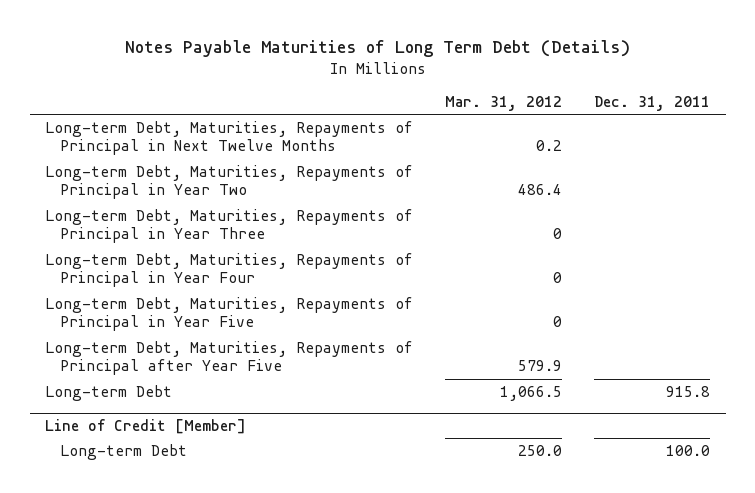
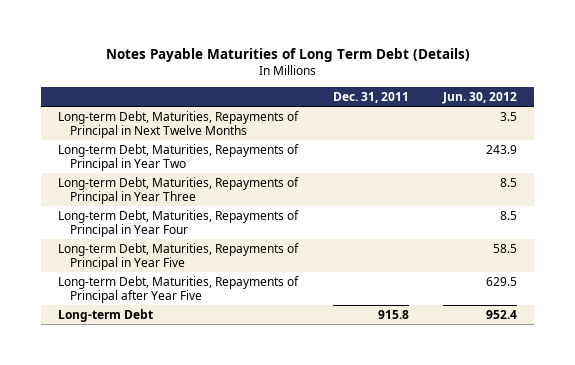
[445,95,563,111] Mar. 31, 2012 -> none
none -> [442,91,518,104] Jun. 30, 2012
[45,419,247,435] Line of Credit [Member] -> none
[59,443,187,460] Long-term Debt -> none

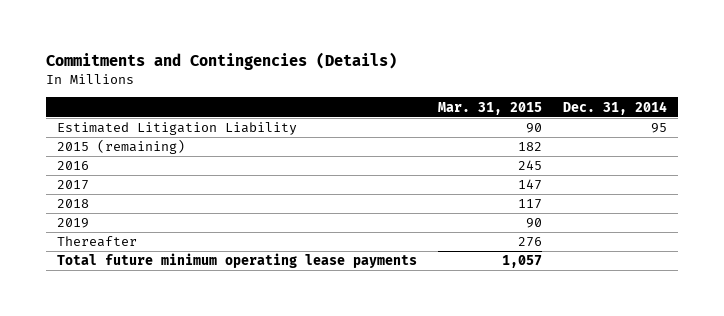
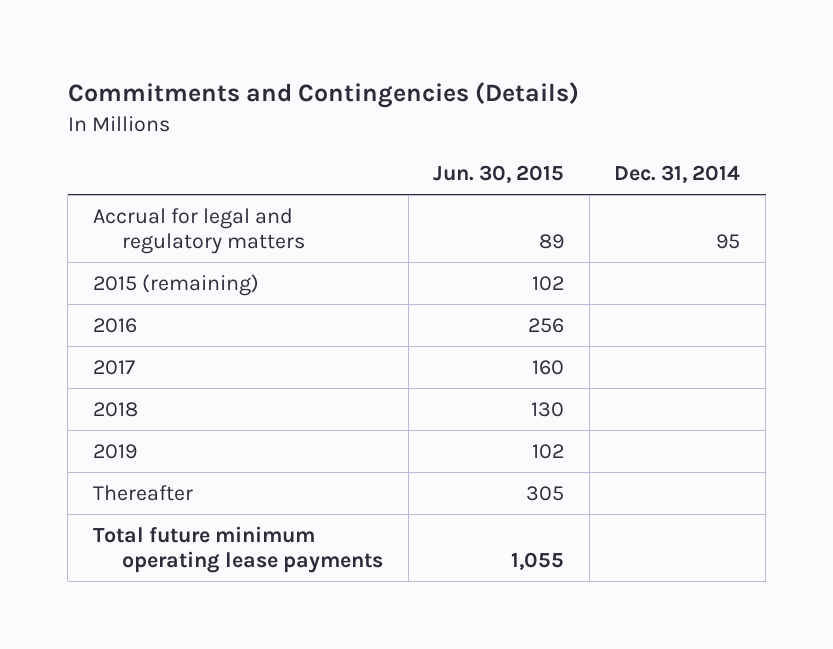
[437,101,542,115] Mar. 31, 2015 -> none
none -> [433,164,565,183] Jun. 30, 2015
[56,122,297,136] Estimated Litigation Liability -> [92,207,305,254] Accrual for legal and regulatory matters

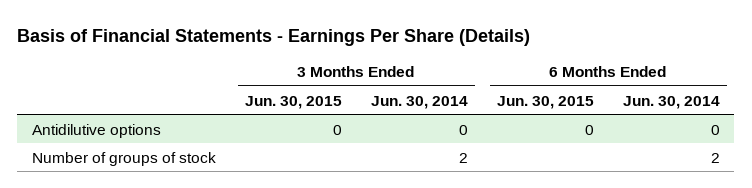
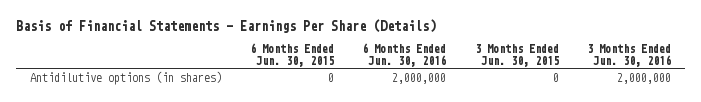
[370,95,468,109] Jun. 30, 2014 -> none
[622,95,720,109] Jun. 30, 2014 -> none
none -> [362,42,447,67] 6 Months Ended Jun. 30, 2016
none -> [586,43,671,67] 3 Months Ended Jun. 30, 2016
[31,151,216,166] Number of groups of stock -> none
[31,123,161,138] Antidilutive options -> [30,71,223,86] Antidilutive options (in shares)

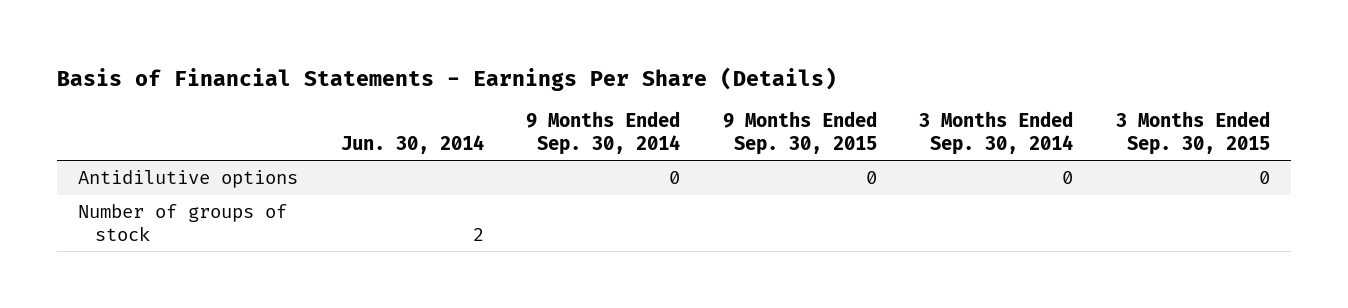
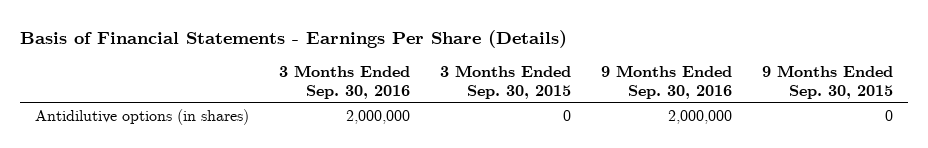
[340,134,484,154] Jun. 30, 2014 -> none
[526,111,681,155] 9 Months Ended Sep. 30, 2014 -> none
[919,111,1074,155] 3 Months Ended Sep. 30, 2014 -> none
none -> [278,64,410,99] 3 Months Ended Sep. 30, 2016
none -> [600,64,732,99] 9 Months Ended Sep. 30, 2016
[78,204,288,241] Number of groups of stock -> none
[78,170,299,189] Antidilutive options -> [34,109,249,126] Antidilutive options (in shares)

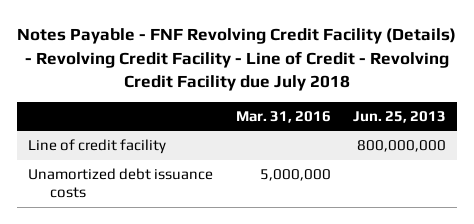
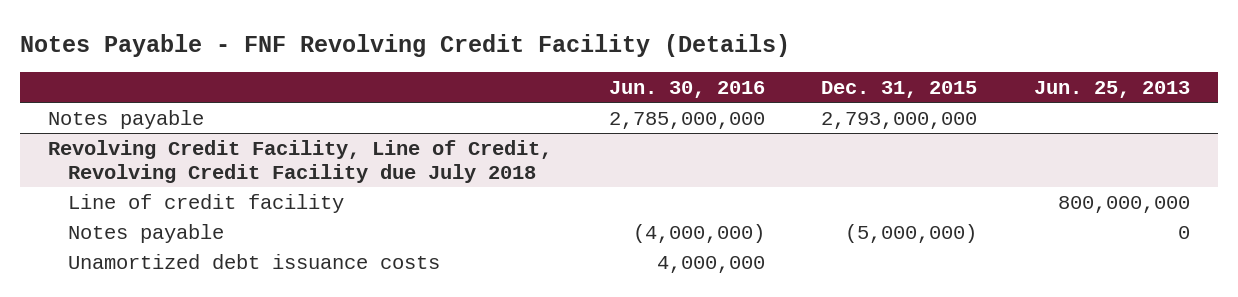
[17,28,457,91] Notes Payable - FNF Revolving Credit Facility (Details) - Revolving Credit Facility - Line of Credit - Revolving Credit Facility due July 2018 -> [19,33,790,57] Notes Payable - FNF Revolving Credit Facility (Details)
[235,110,331,123] Mar. 31, 2016 -> none
none -> [608,81,765,99] Jun. 30, 2016
none -> [821,81,978,99] Dec. 31, 2015
[28,139,167,155] Line of credit facility -> none
[28,168,214,199] Unamortized debt issuance costs -> none
none -> [48,109,205,129] Notes payable
none -> [48,139,553,183] Revolving Credit Facility, Line of Credit, Revolving Credit Facility due July 2018
none -> [67,193,344,213] Line of credit facility
none -> [67,223,224,243] Notes payable
none -> [67,253,440,269] Unamortized debt issuance costs

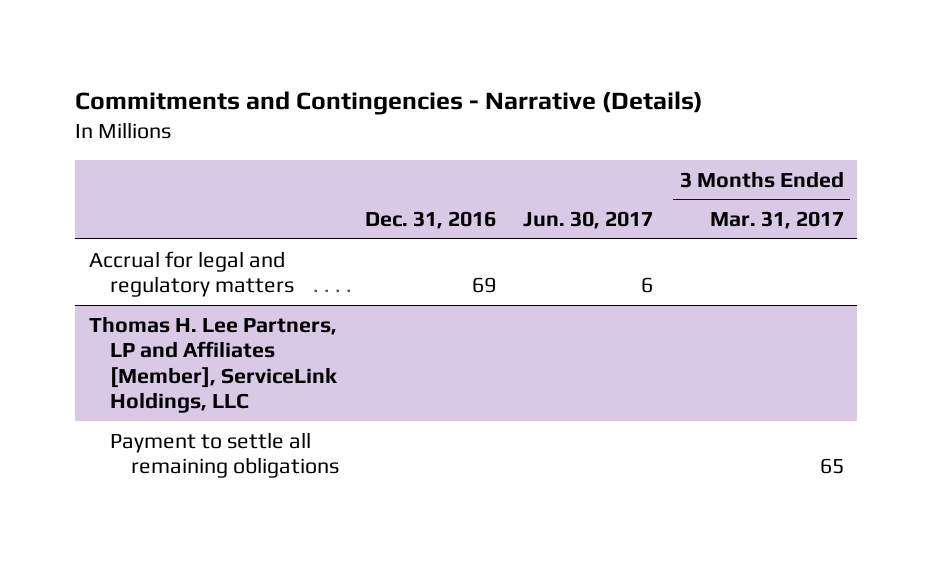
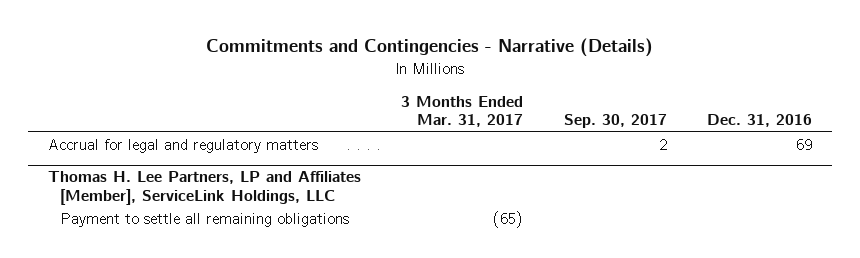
[523,211,654,230] Jun. 30, 2017 -> none
none -> [563,114,667,129] Sep. 30, 2017
[819,458,844,475] 65 -> [493,211,524,229] (65)

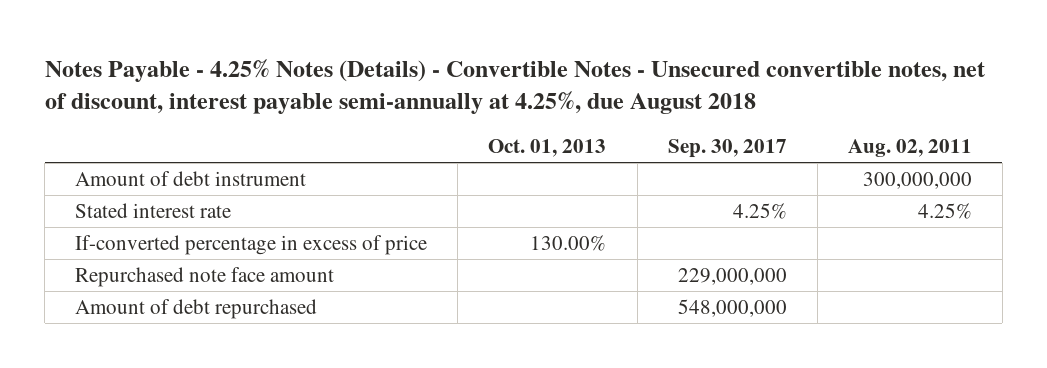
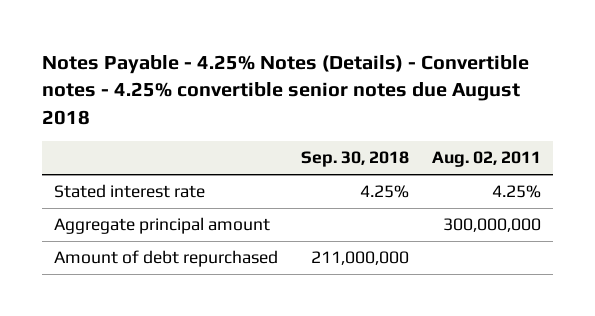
[44,58,985,115] Notes Payable - 4.25% Notes (Details) - Convertible Notes - Unsecured convertible notes, net of discount, interest payable semi-annually at 4.25%, due August 2018 -> [42,55,530,125] Notes Payable - 4.25% Notes (Details) - Convertible notes - 4.25% convertible senior notes due August 2018
[488,139,607,158] Oct. 01, 2013 -> none
[667,139,787,159] Sep. 30, 2017 -> none
none -> [301,151,410,168] Sep. 30, 2018
[75,170,307,186] Amount of debt instrument -> none
[75,234,428,255] If-converted percentage in excess of price -> none
[75,266,335,287] Repurchased note face amount -> none
none -> [53,217,270,235] Aggregate principal amount

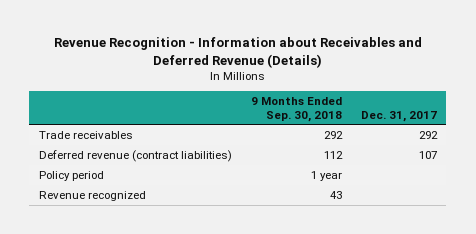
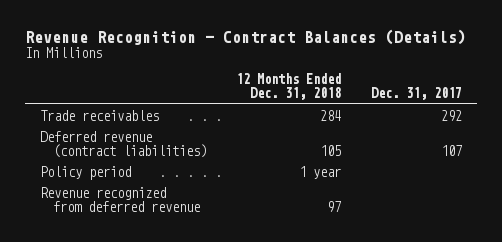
[53,37,422,68] Revenue Recognition - Information about Receivables and Deferred Revenue (Details) -> [25,28,467,45] Revenue Recognition - Contract Balances (Details)
[250,97,342,122] 9 Months Ended Sep. 30, 2018 -> none
none -> [236,73,342,101] 12 Months Ended Dec. 31, 2018
[38,191,146,202] Revenue recognized -> [40,186,200,212] Revenue recognized from deferred revenue

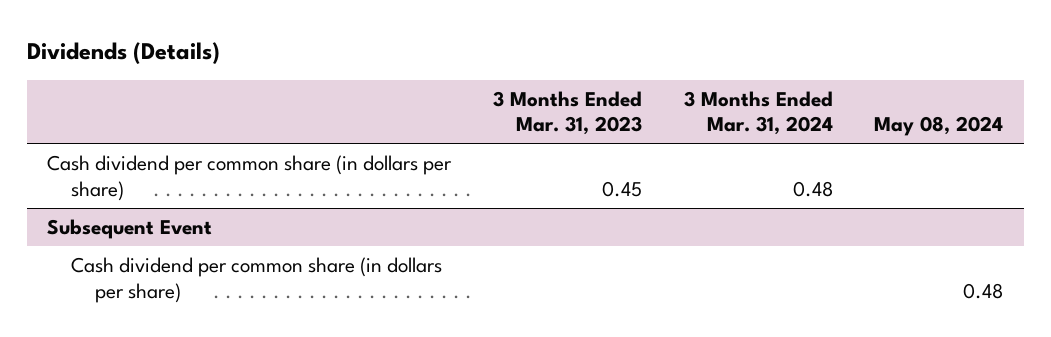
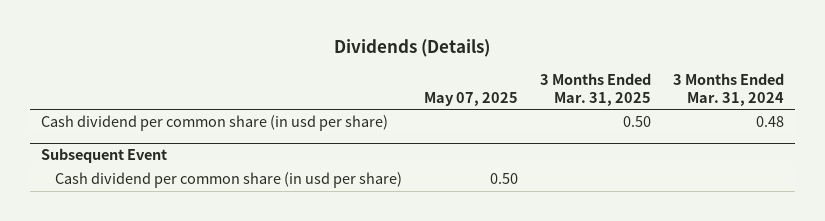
[493,90,643,136] 3 Months Ended Mar. 31, 2023 -> none
[874,116,1004,137] May 08, 2024 -> none
none -> [423,91,518,106] May 07, 2025
none -> [539,72,651,106] 3 Months Ended Mar. 31, 2025
[47,154,453,201] Cash dividend per common share (in dollars per share) -> [41,115,389,132] Cash dividend per common share (in usd per share)
[71,256,443,303] Cash dividend per common share (in dollars per share) -> [54,172,402,189] Cash dividend per common share (in usd per share)

